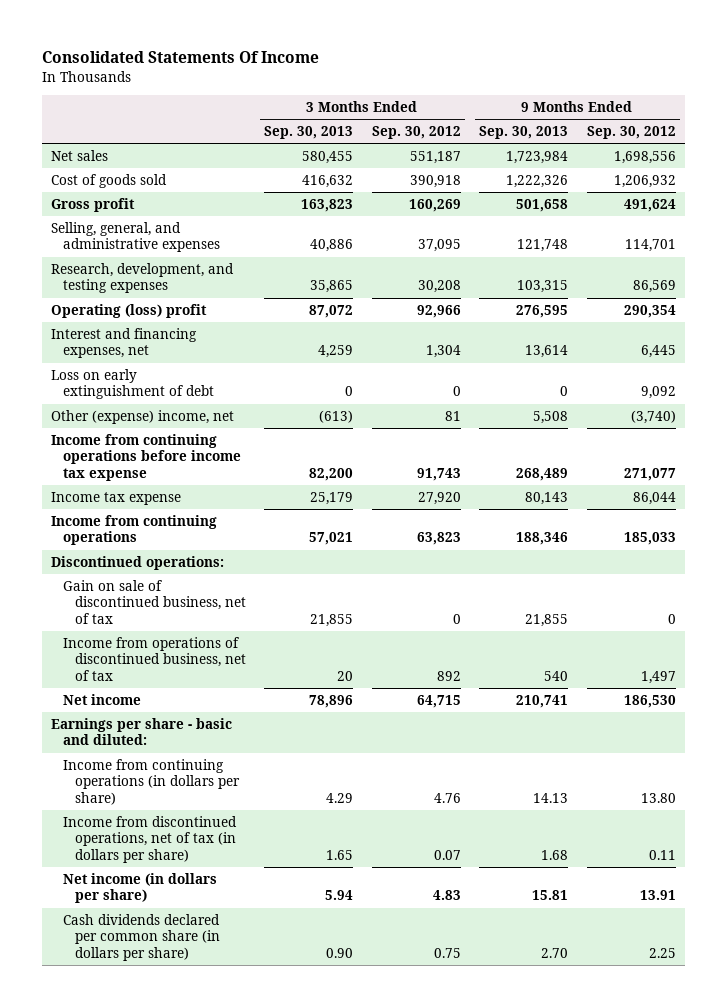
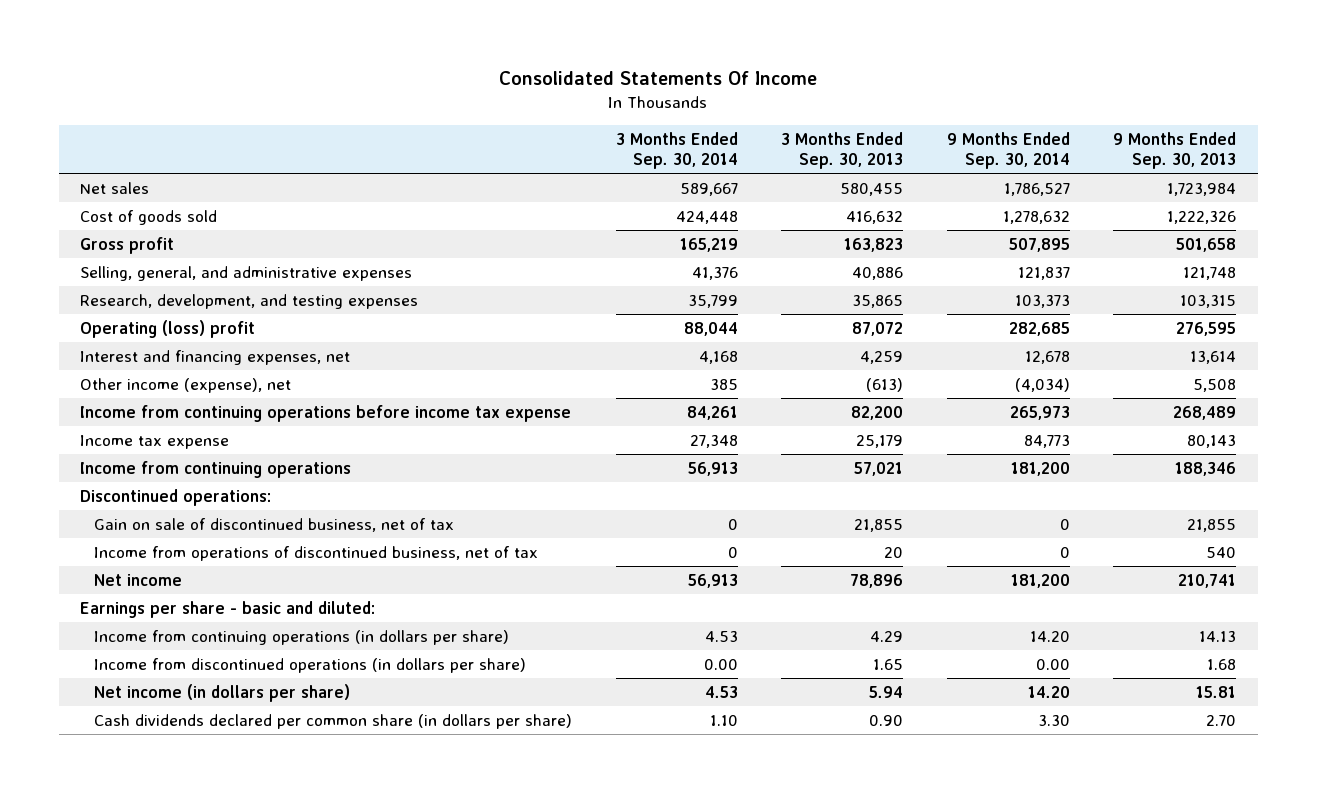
[371,126,461,140] Sep. 30, 2012 -> none
[586,126,676,140] Sep. 30, 2012 -> none
none -> [615,131,738,170] 3 Months Ended Sep. 30, 2014
none -> [946,131,1070,170] 9 Months Ended Sep. 30, 2014
[51,368,215,400] Loss on early extinguishment of debt -> none
[51,409,235,424] Other (expense) income, net -> [80,377,292,393] Other income (expense), net
[63,815,238,863] Income from discontinued operations, net of tax (in dollars per share) -> [94,657,527,673] Income from discontinued operations (in dollars per share)

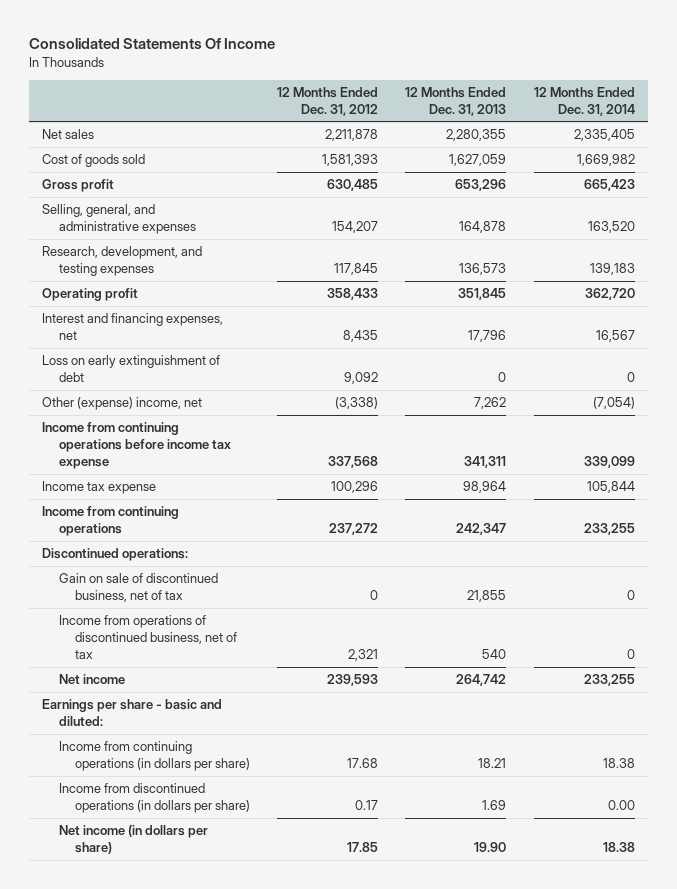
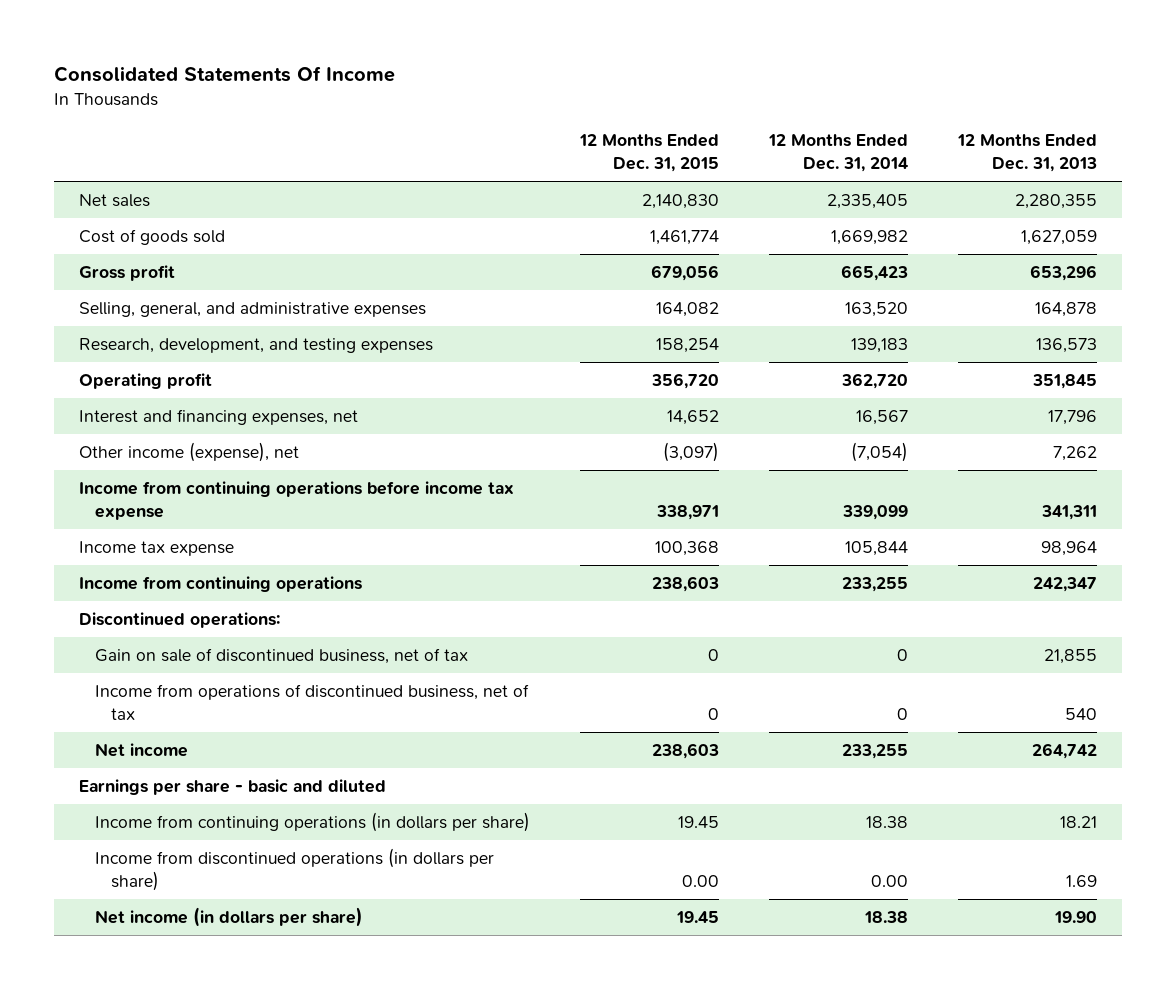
[277,86,379,116] 12 Months Ended Dec. 31, 2012 -> none
none -> [579,134,720,173] 12 Months Ended Dec. 31, 2015
[42,355,221,383] Loss on early extinguishment of debt -> none
[42,397,203,411] Other (expense) income, net -> [79,442,300,463] Other income (expense), net
[42,699,223,727] Earnings per share - basic and diluted: -> [79,779,387,796] Earnings per share - basic and diluted

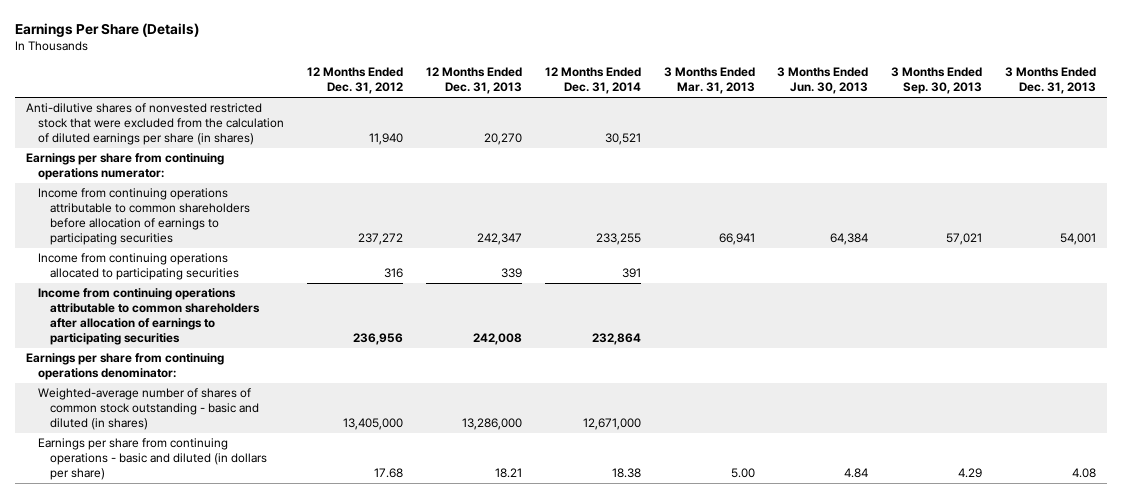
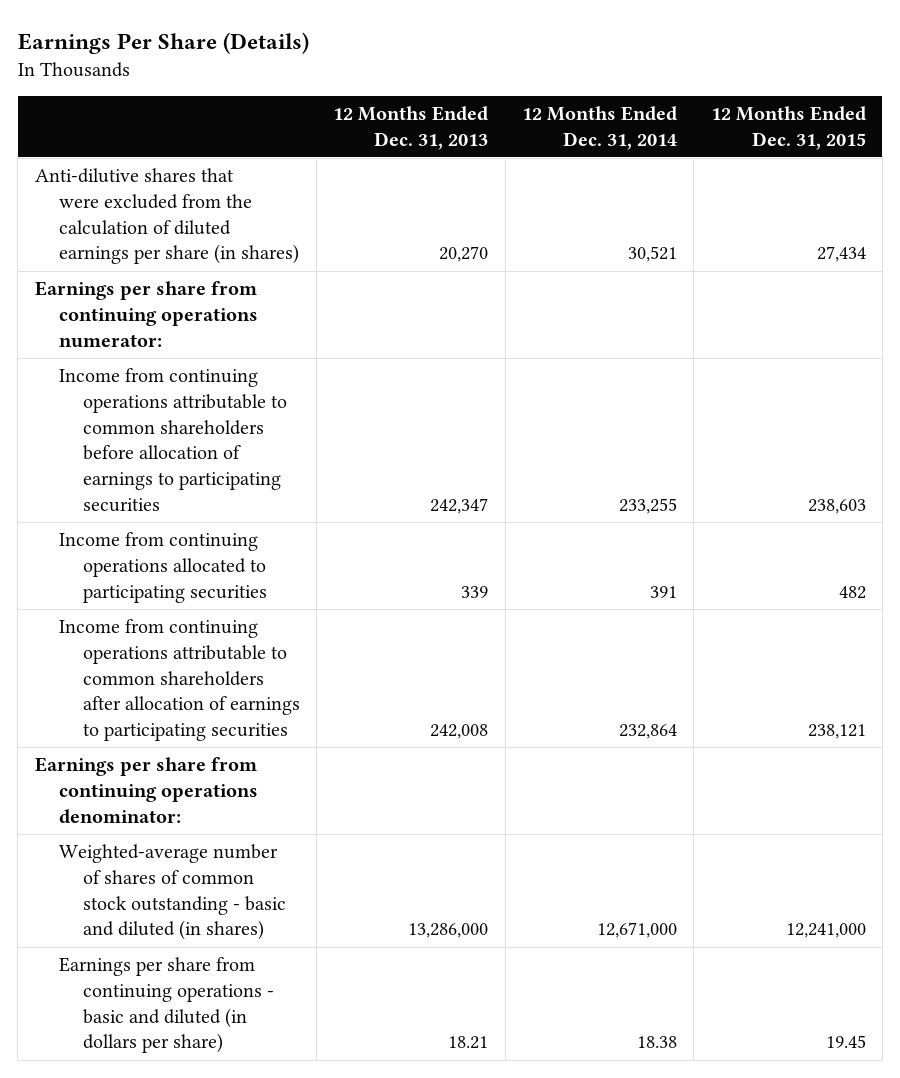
[307,67,404,95] 12 Months Ended Dec. 31, 2012 -> none
[663,67,755,95] 3 Months Ended Mar. 31, 2013 -> none
[777,67,869,95] 3 Months Ended Jun. 30, 2013 -> none
[891,67,983,95] 3 Months Ended Sep. 30, 2013 -> none
[1005,67,1097,95] 3 Months Ended Dec. 31, 2013 -> none
none -> [710,105,866,150] 12 Months Ended Dec. 31, 2015
[26,103,285,145] Anti-dilutive shares of nonvested restricted stock that were excluded from the calculation of diluted earnings per share (in shares) -> [34,168,299,265] Anti-dilutive shares that were excluded from the calculation of diluted earnings per share (in shares)

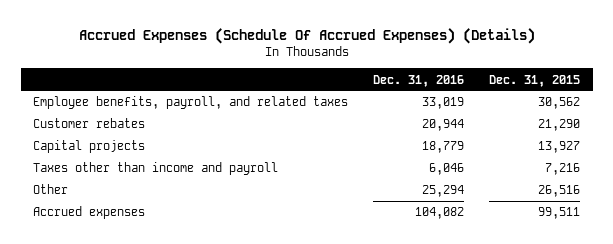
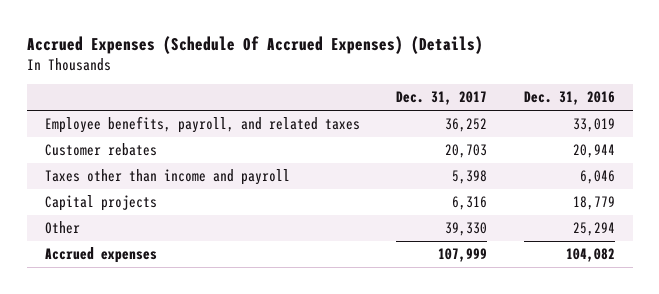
[489,74,581,87] Dec. 31, 2015 -> none
none -> [396,91,488,106] Dec. 31, 2017
[33,140,146,154] Capital projects -> [44,195,157,212] Capital projects

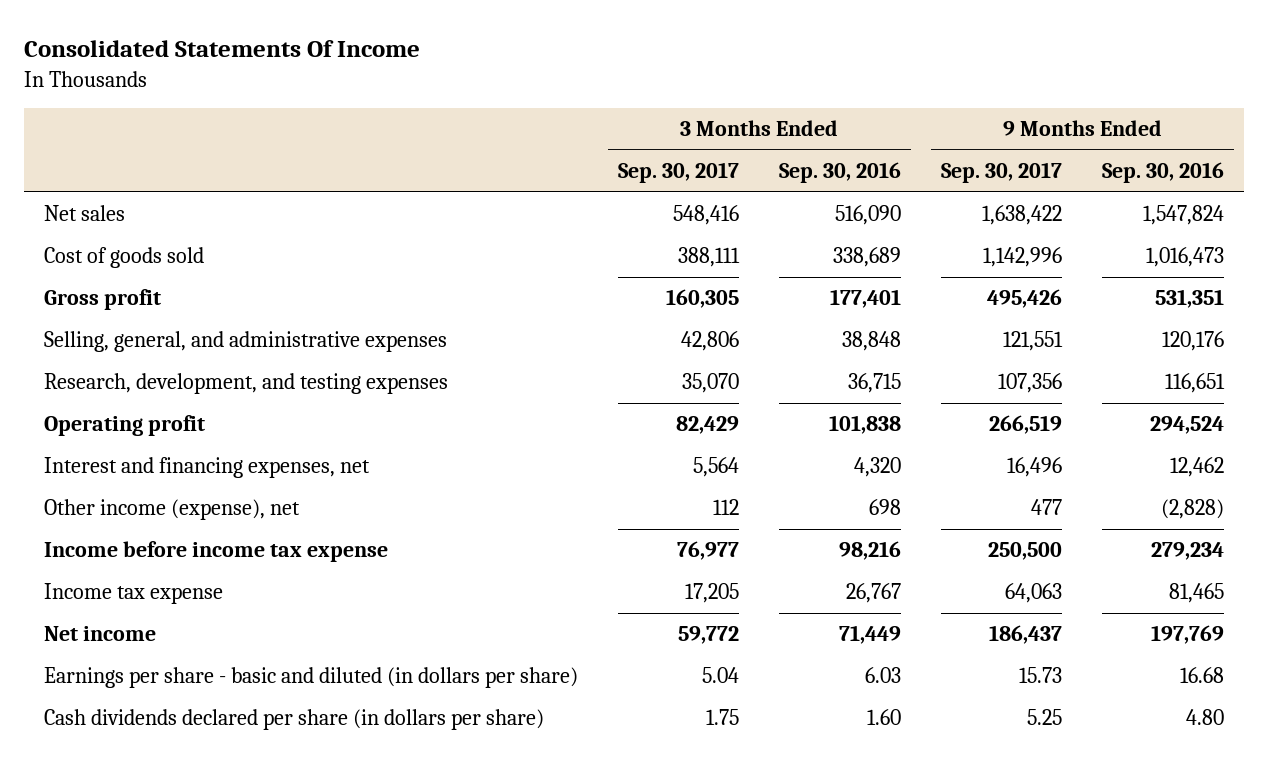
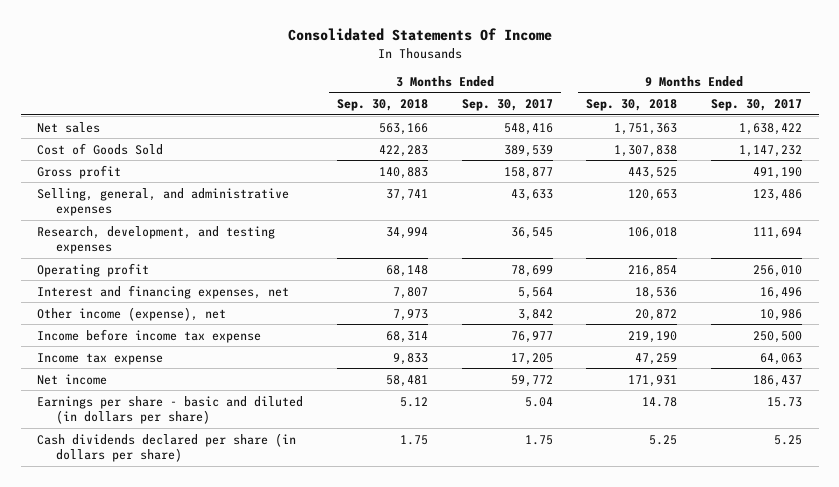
[778,162,901,184] Sep. 30, 2016 -> none
[1102,162,1225,184] Sep. 30, 2016 -> none
none -> [337,98,429,111] Sep. 30, 2018
none -> [586,98,678,111] Sep. 30, 2018
[43,247,204,269] Cost of goods sold -> [37,142,164,155] Cost of Goods Sold
[677,247,740,268] 388,111 -> [503,144,553,157] 389,539
[983,247,1063,268] 1,142,996 -> [738,144,802,157] 1,147,232
[665,289,739,309] 160,305 -> [503,166,553,179] 158,877
[987,289,1063,309] 495,426 -> [752,166,802,179] 491,190
[680,331,739,352] 42,806 -> [510,188,553,201] 43,633
[1003,331,1064,352] 121,551 -> [752,188,802,201] 123,486
[681,373,739,394] 35,070 -> [510,226,553,239] 36,545
[998,373,1063,394] 107,356 -> [752,226,802,239] 111,694
[675,416,739,435] 82,429 -> [510,264,553,277] 78,699
[989,415,1063,435] 266,519 -> [752,264,802,277] 256,010
[712,499,739,516] 112 -> [517,308,553,321] 3,842
[1031,499,1063,516] 477 -> [759,308,802,321] 10,986

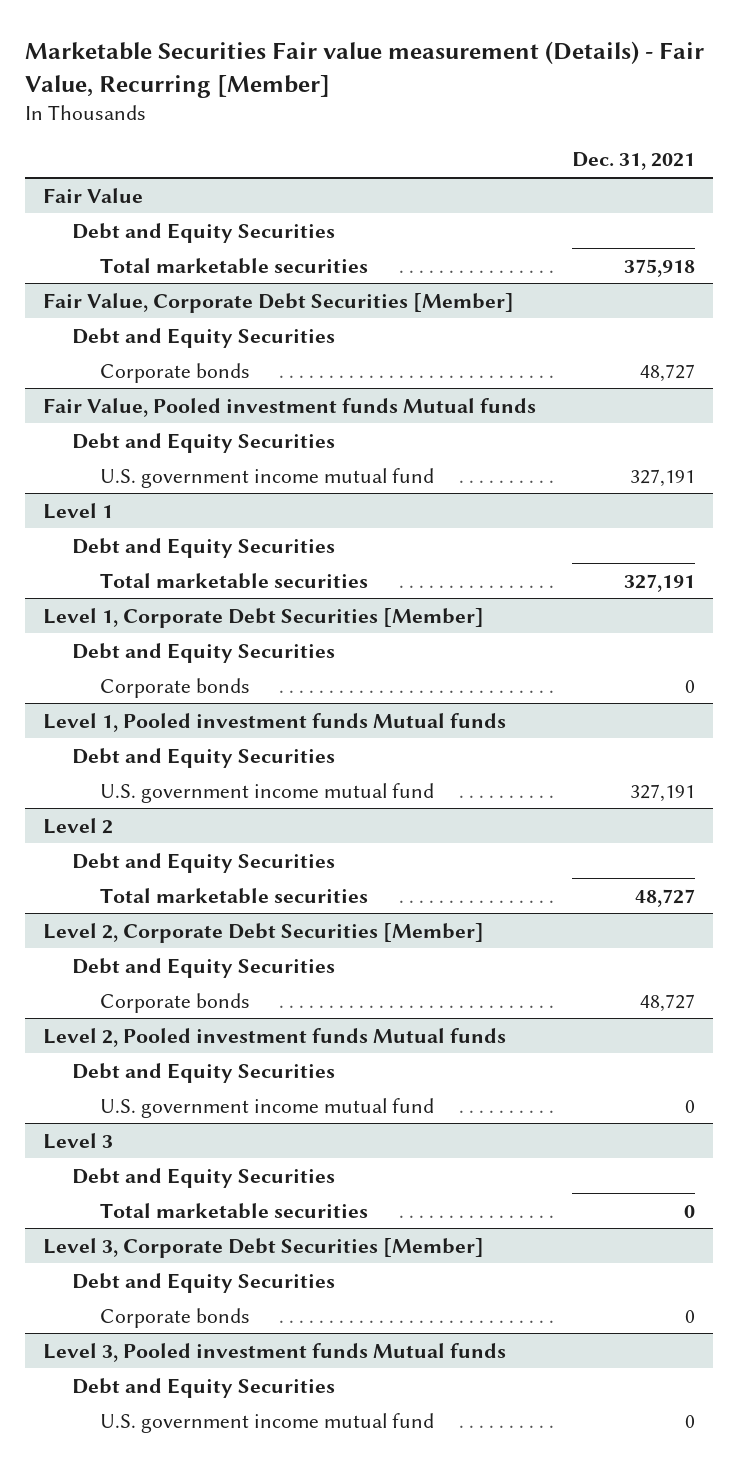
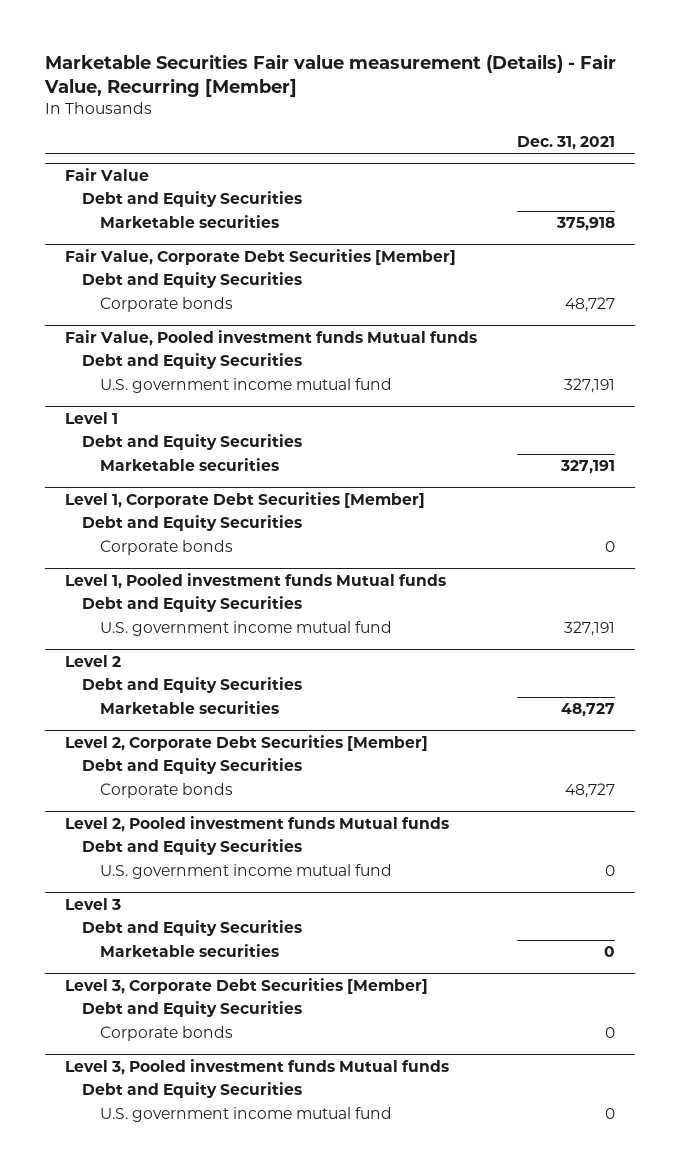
[99,257,368,274] Total marketable securities -> [99,215,279,229] Marketable securities
[99,572,368,589] Total marketable securities -> [99,458,279,472] Marketable securities
[99,887,368,904] Total marketable securities -> [99,701,279,715] Marketable securities
[99,1202,368,1219] Total marketable securities -> [99,944,279,958] Marketable securities

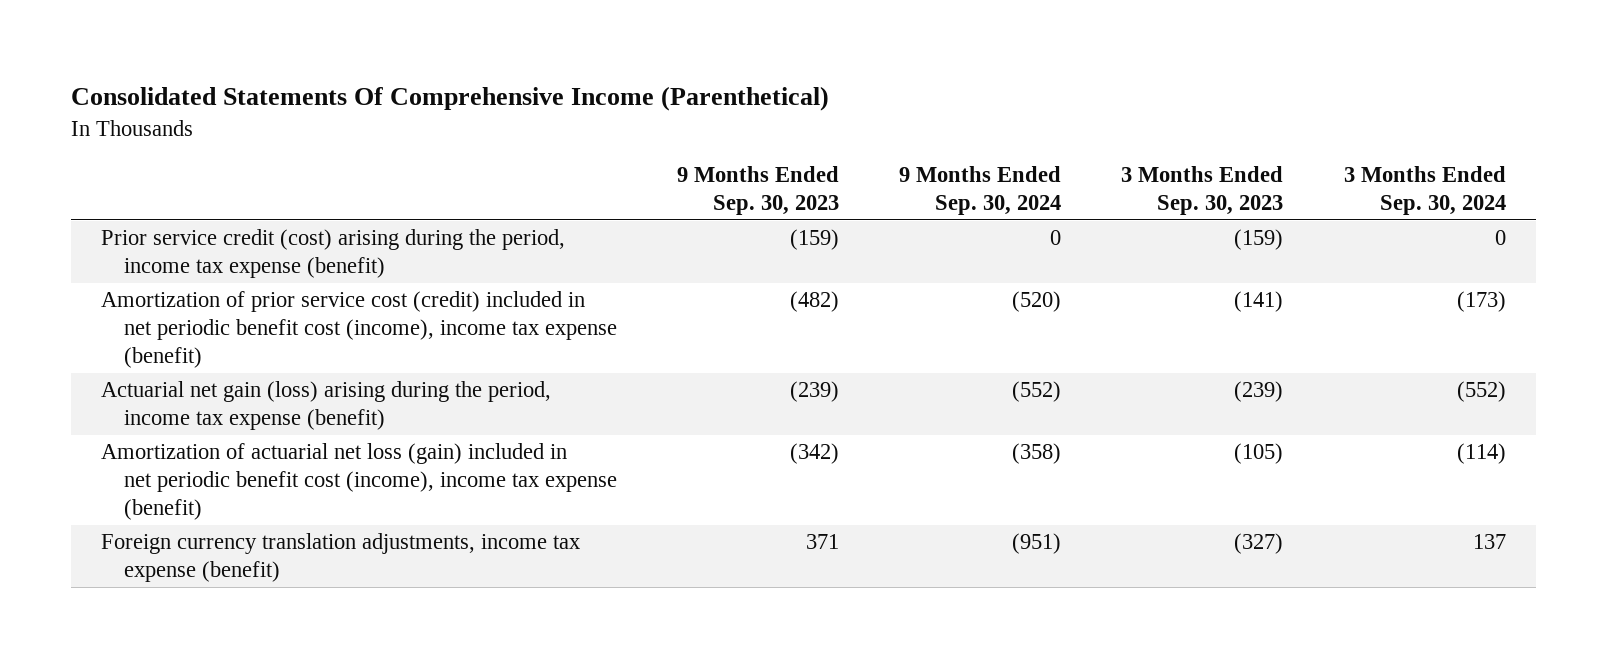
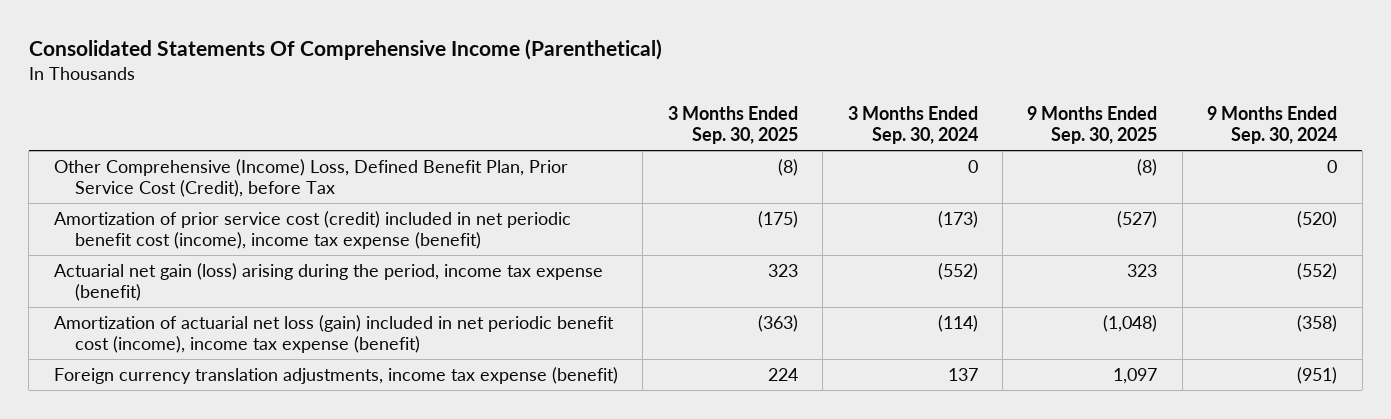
[677,166,840,216] 9 Months Ended Sep. 30, 2023 -> none
[1121,166,1284,216] 3 Months Ended Sep. 30, 2023 -> none
none -> [667,105,798,144] 3 Months Ended Sep. 30, 2025
none -> [1027,105,1158,144] 9 Months Ended Sep. 30, 2025
[100,229,565,279] Prior service credit (cost) arising during the period, income tax expense (benefit) -> [53,159,568,197] Other Comprehensive (Income) Loss, Defined Benefit Plan, Prior Service Cost (Credit), before Tax

